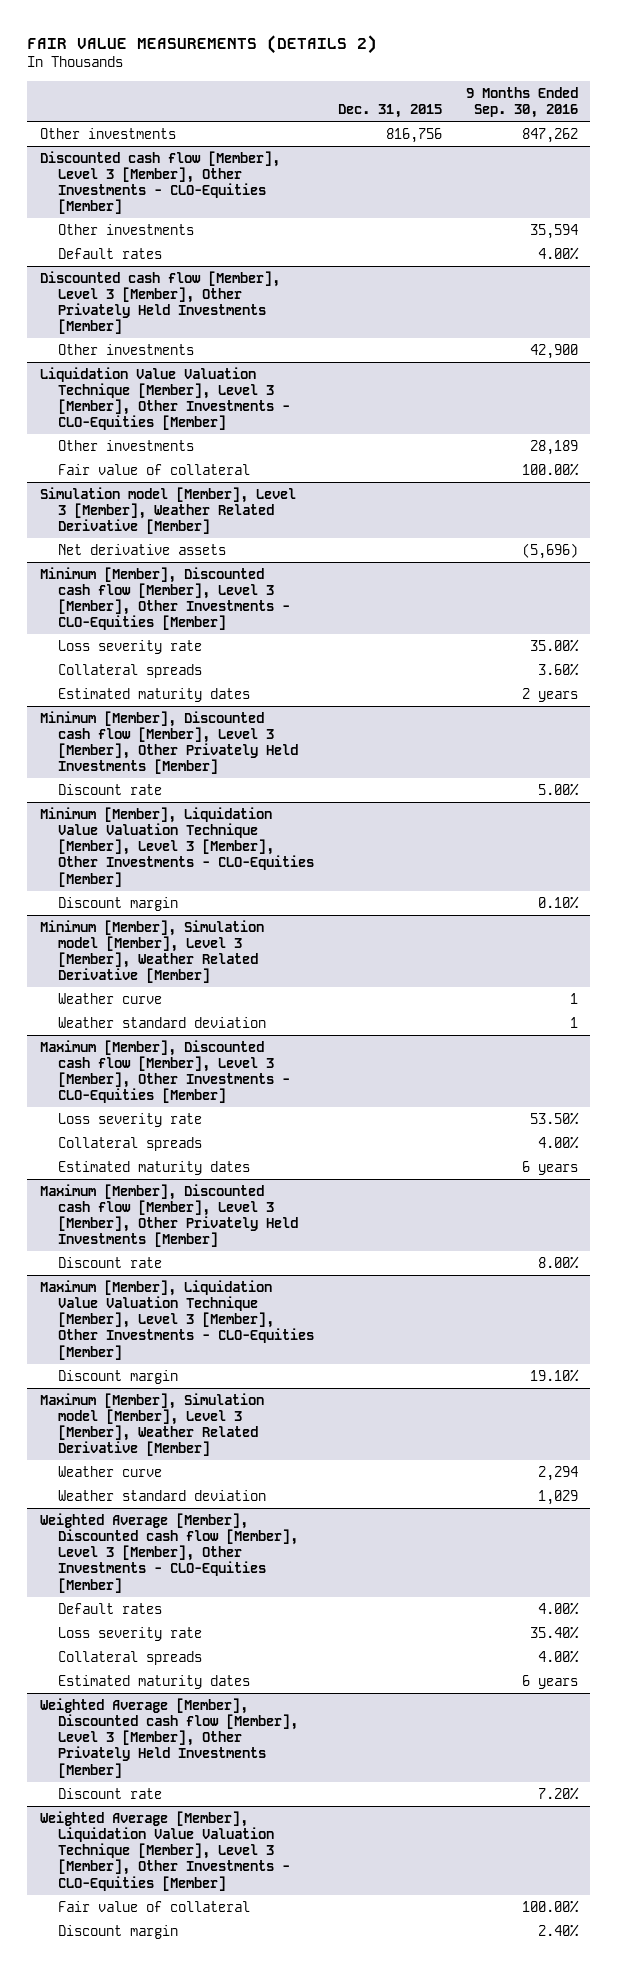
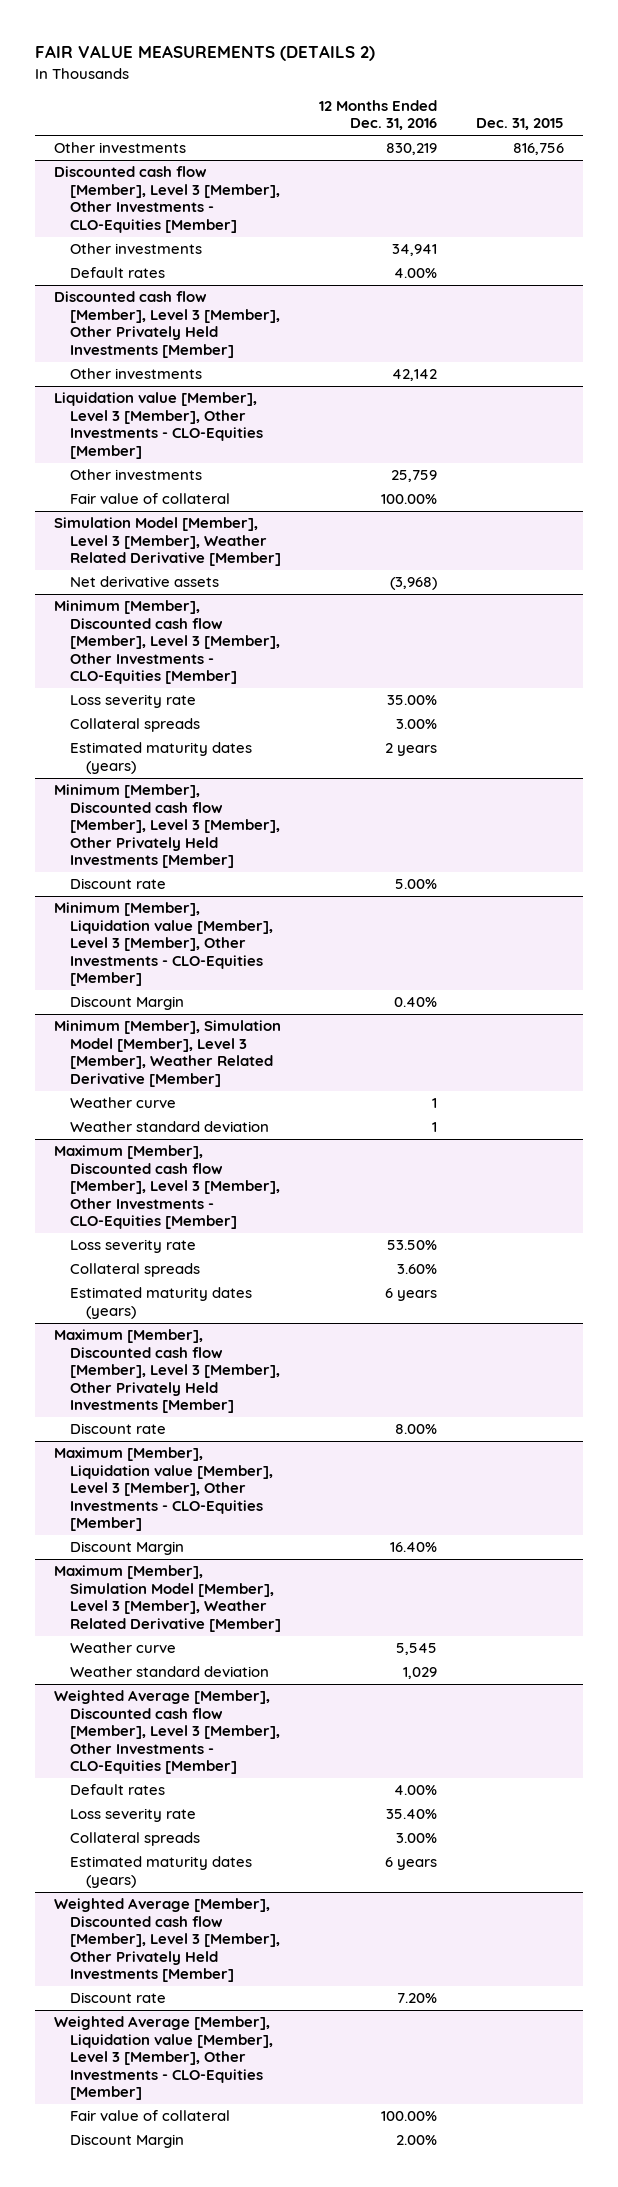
[466,86,579,118] 9 Months Ended Sep. 30, 2016 -> none
none -> [319,99,438,131] 12 Months Ended Dec. 31, 2016
[39,366,290,431] Liquidation Value Valuation Technique [Member], Level 3 [Member], Other Investments - CLO-Equities [Member] -> [54,392,264,459] Liquidation value [Member], Level 3 [Member], Other Investments - CLO-Equities [Member]
[39,486,296,535] Simulation model [Member], Level 3 [Member], Weather Related Derivative [Member] -> [54,517,282,567] Simulation Model [Member], Level 3 [Member], Weather Related Derivative [Member]
[57,687,250,702] Estimated maturity dates -> [70,742,253,774] Estimated maturity dates (years)
[39,806,314,887] Minimum [Member], Liquidation Value Valuation Technique [Member], Level 3 [Member], Other Investments - CLO-Equities [Member] -> [54,902,274,987] Minimum [Member], Liquidation value [Member], Level 3 [Member], Other Investments - CLO-Equities [Member]
[57,896,178,911] Discount margin -> [70,996,185,1011] Discount Margin
[39,919,264,984] Minimum [Member], Simulation model [Member], Level 3 [Member], Weather Related Derivative [Member] -> [54,1020,282,1087] Minimum [Member], Simulation Model [Member], Level 3 [Member], Weather Related Derivative [Member]
[57,1160,250,1175] Estimated maturity dates -> [70,1287,253,1319] Estimated maturity dates (years)
[39,1279,314,1360] Maximum [Member], Liquidation Value Valuation Technique [Member], Level 3 [Member], Other Investments - CLO-Equities [Member] -> [54,1447,274,1532] Maximum [Member], Liquidation value [Member], Level 3 [Member], Other Investments - CLO-Equities [Member]
[57,1369,178,1384] Discount margin -> [70,1541,185,1556] Discount Margin
[39,1392,264,1457] Maximum [Member], Simulation model [Member], Level 3 [Member], Weather Related Derivative [Member] -> [54,1565,282,1632] Maximum [Member], Simulation Model [Member], Level 3 [Member], Weather Related Derivative [Member]
[57,1674,250,1689] Estimated maturity dates -> [70,1856,253,1888] Estimated maturity dates (years)
[39,1810,290,1891] Weighted Average [Member], Liquidation Value Valuation Technique [Member], Level 3 [Member], Other Investments - CLO-Equities [Member] -> [54,2016,274,2101] Weighted Average [Member], Liquidation value [Member], Level 3 [Member], Other Investments - CLO-Equities [Member]
[57,1924,178,1939] Discount margin -> [70,2134,185,2149] Discount Margin

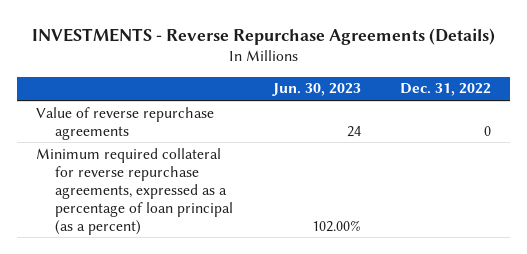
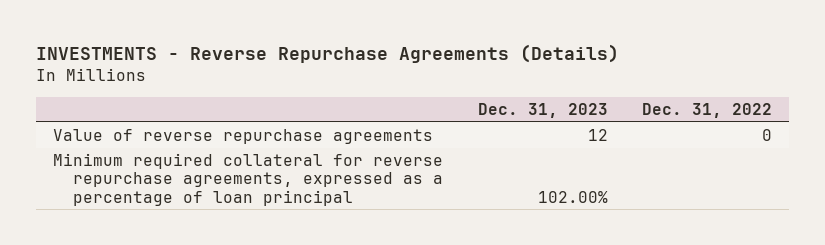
[271,83,361,97] Jun. 30, 2023 -> none
none -> [477,102,608,118] Dec. 31, 2023
[36,147,234,235] Minimum required collateral for reverse repurchase agreements, expressed as a percentage of loan principal (as a percent) -> [53,153,444,206] Minimum required collateral for reverse repurchase agreements, expressed as a percentage of loan principal

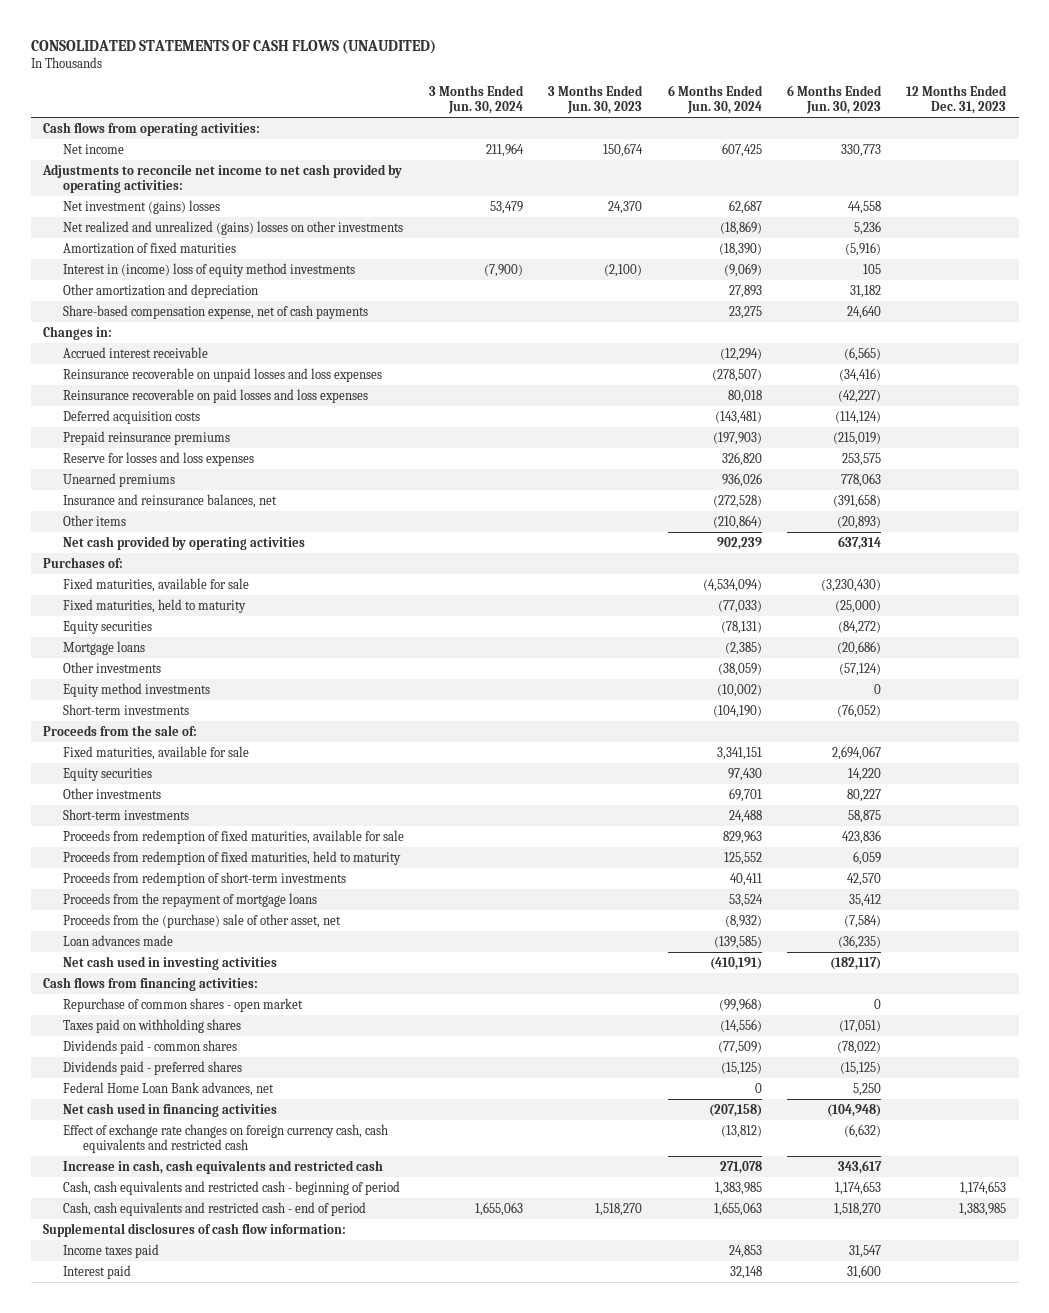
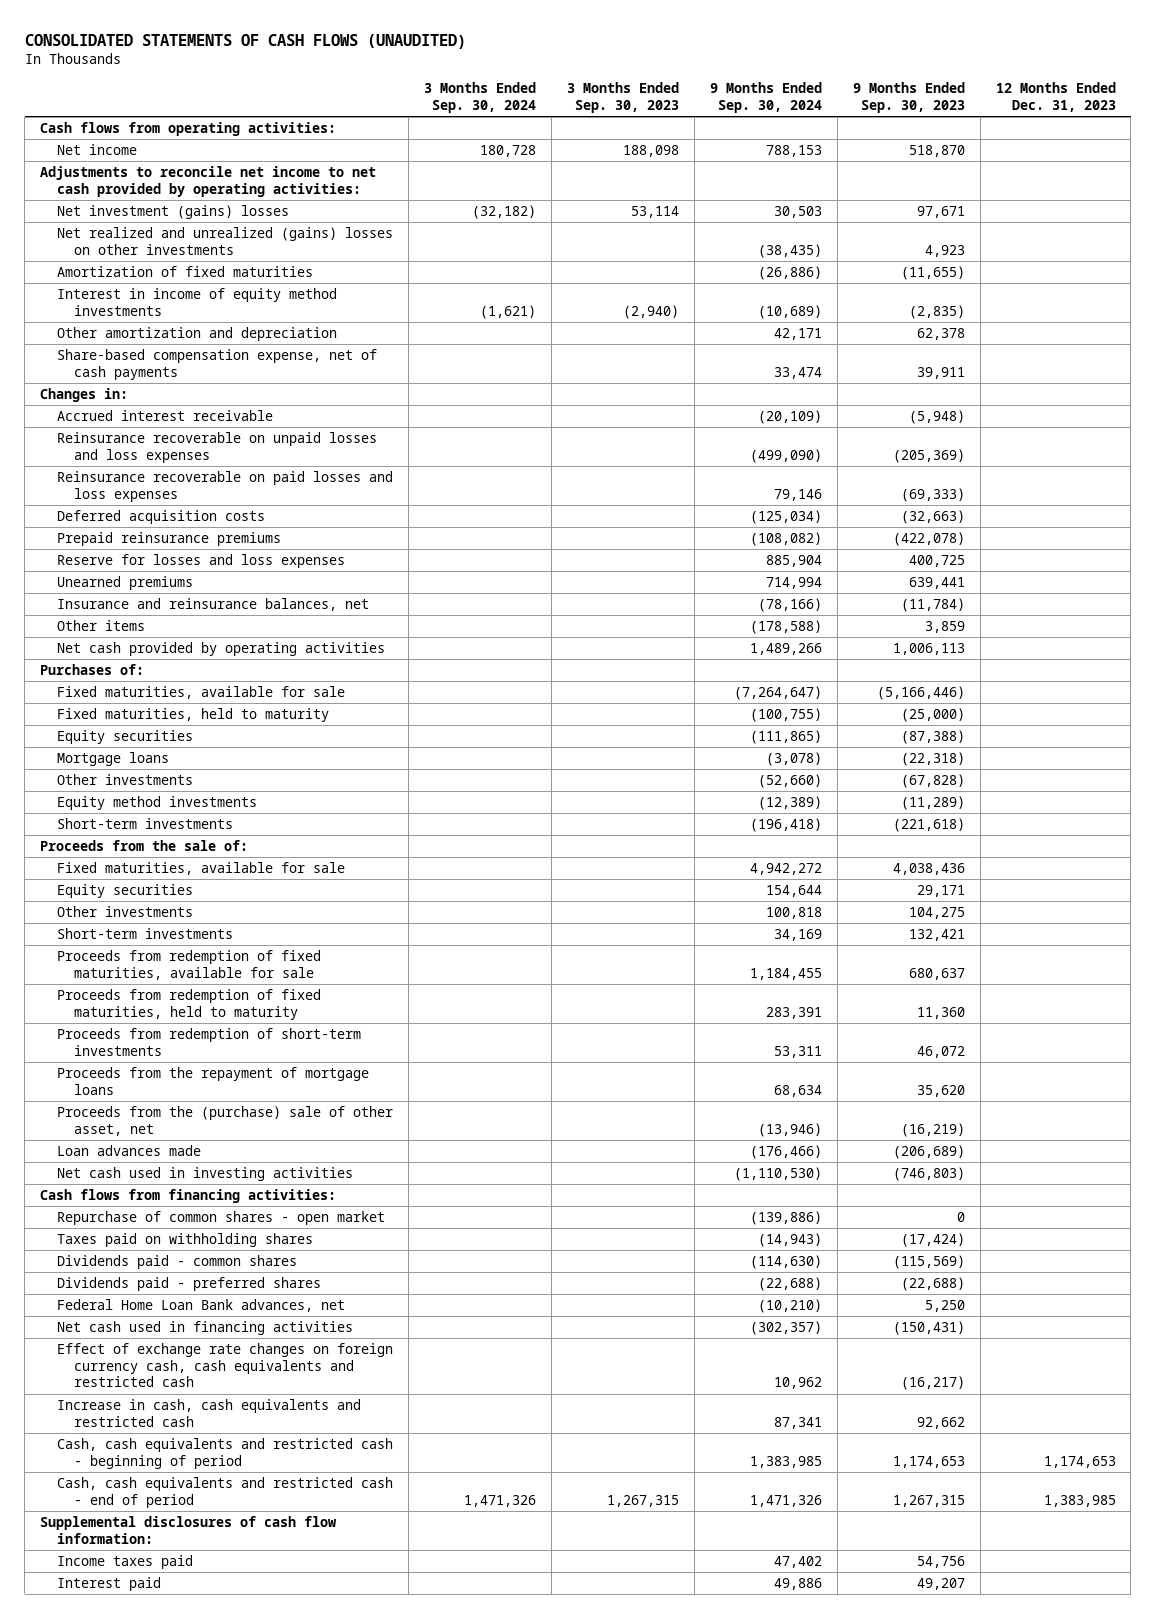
[429,85,525,115] 3 Months Ended Jun. 30, 2024 -> none
[548,85,644,115] 3 Months Ended Jun. 30, 2023 -> none
[667,85,763,115] 6 Months Ended Jun. 30, 2024 -> none
[786,85,882,115] 6 Months Ended Jun. 30, 2023 -> none
none -> [424,82,537,113] 3 Months Ended Sep. 30, 2024
none -> [566,82,679,113] 3 Months Ended Sep. 30, 2023
none -> [709,82,822,113] 9 Months Ended Sep. 30, 2024
none -> [852,82,965,113] 9 Months Ended Sep. 30, 2023
[62,263,355,278] Interest in (income) loss of equity method investments -> [57,288,338,316] Interest in income of equity method investments

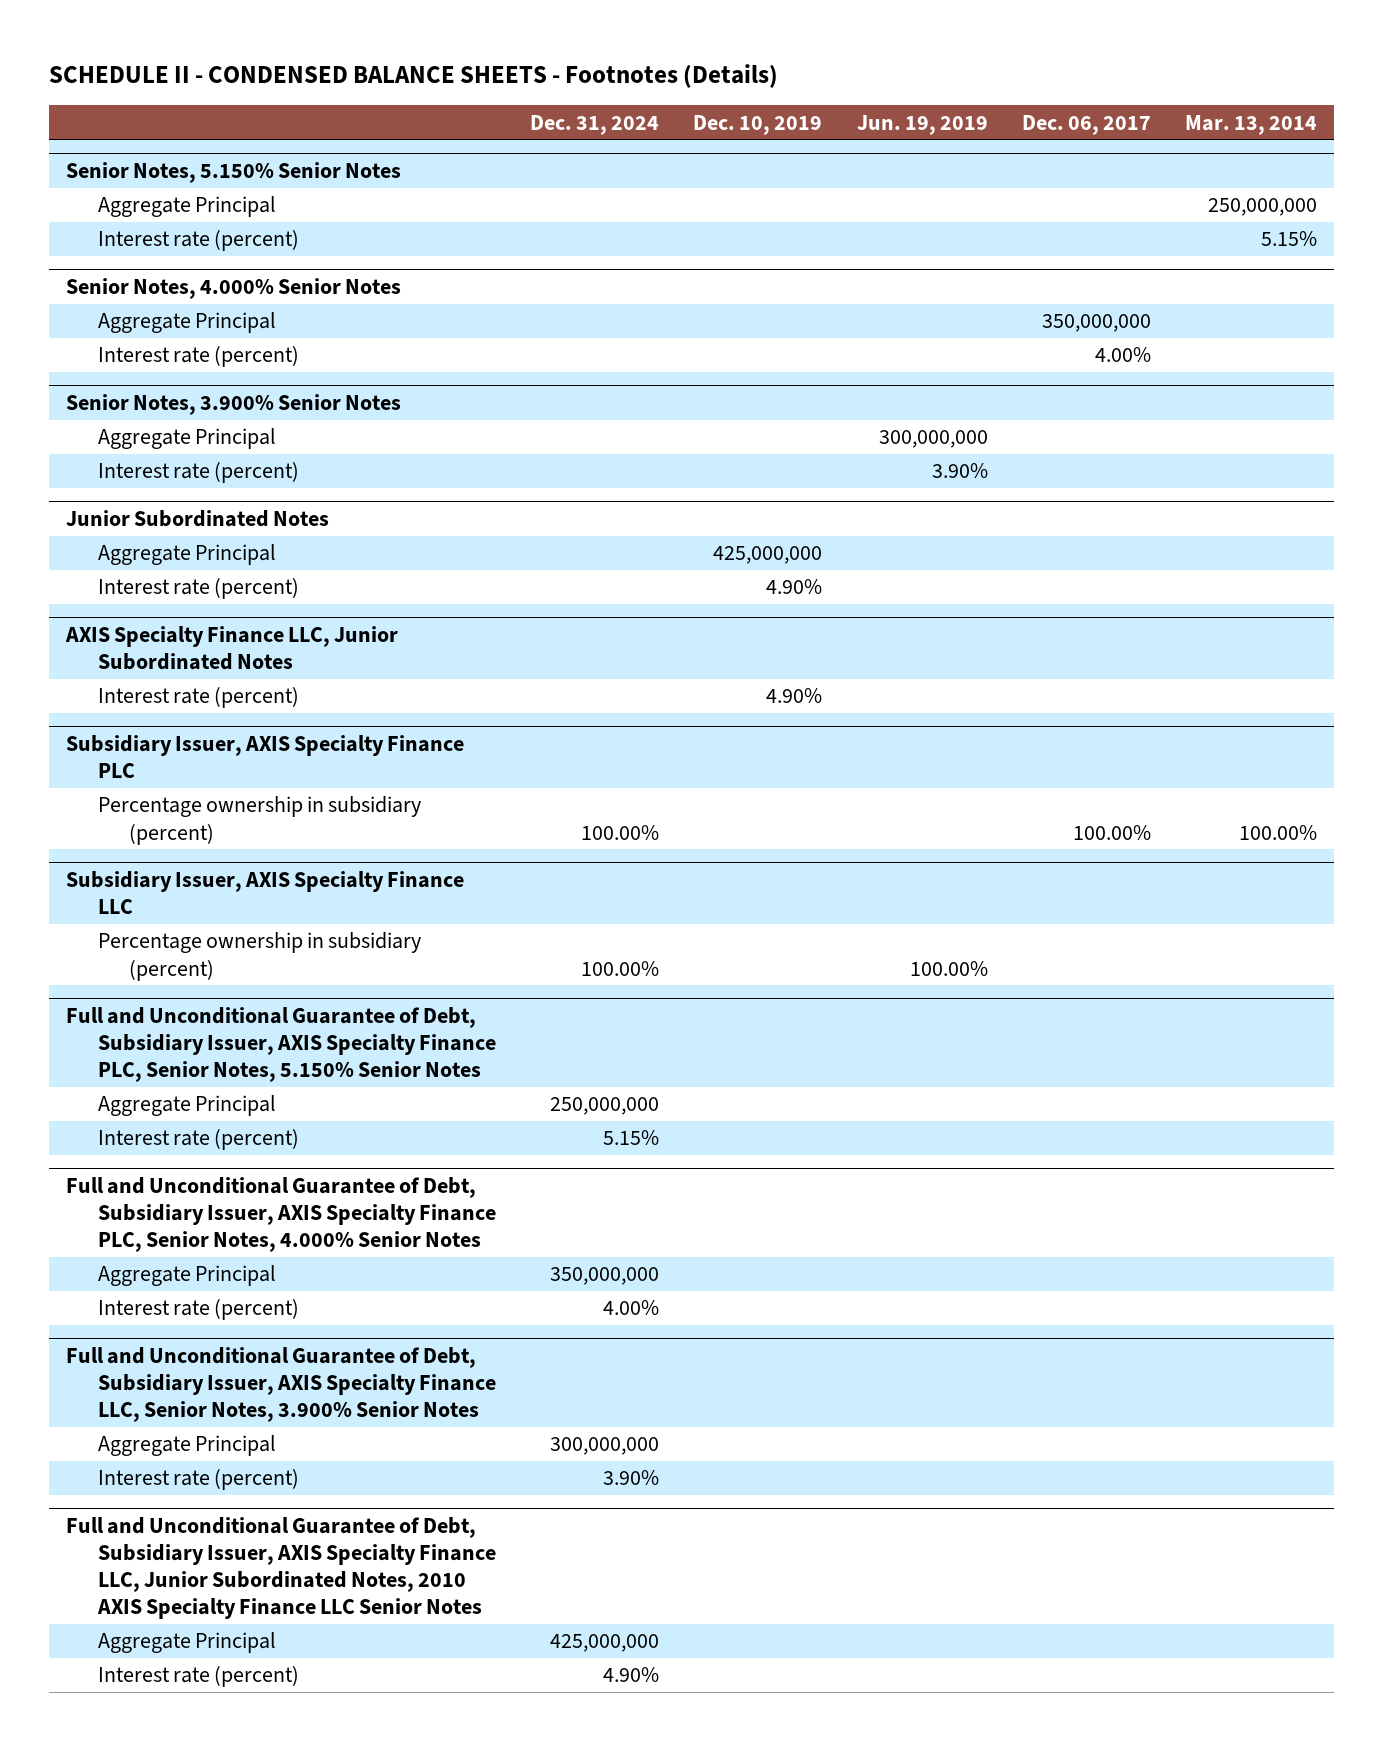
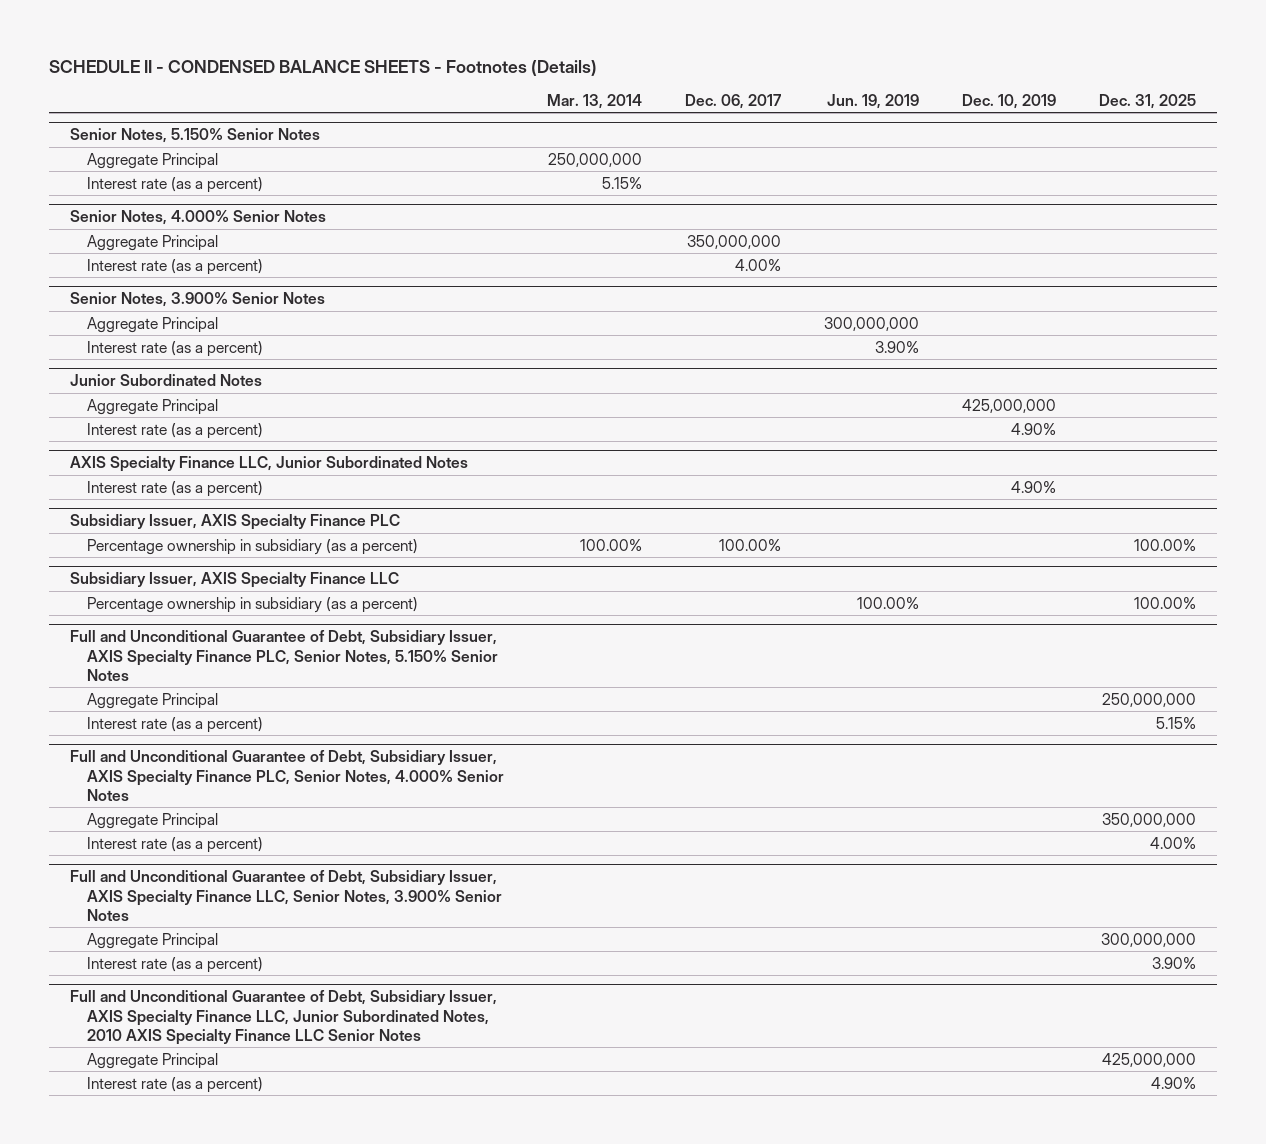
[529,114,659,135] Dec. 31, 2024 -> none
none -> [1098,93,1196,109] Dec. 31, 2025
[97,230,299,252] Interest rate (percent) -> [86,176,263,193] Interest rate (as a percent)
[97,346,299,368] Interest rate (percent) -> [86,258,263,275] Interest rate (as a percent)
[97,462,299,484] Interest rate (percent) -> [86,340,263,357] Interest rate (as a percent)
[97,578,299,600] Interest rate (percent) -> [86,422,263,439] Interest rate (as a percent)
[97,687,299,709] Interest rate (percent) -> [86,480,263,497] Interest rate (as a percent)
[97,796,421,845] Percentage ownership in subsidiary (percent) -> [86,538,418,555] Percentage ownership in subsidiary (as a percent)
[97,932,421,981] Percentage ownership in subsidiary (percent) -> [86,596,418,613] Percentage ownership in subsidiary (as a percent)
[97,1129,299,1151] Interest rate (percent) -> [86,716,263,733] Interest rate (as a percent)
[97,1299,299,1321] Interest rate (percent) -> [86,836,263,853] Interest rate (as a percent)
[97,1469,299,1491] Interest rate (percent) -> [86,956,263,973] Interest rate (as a percent)
[97,1666,299,1688] Interest rate (percent) -> [86,1076,263,1093] Interest rate (as a percent)

